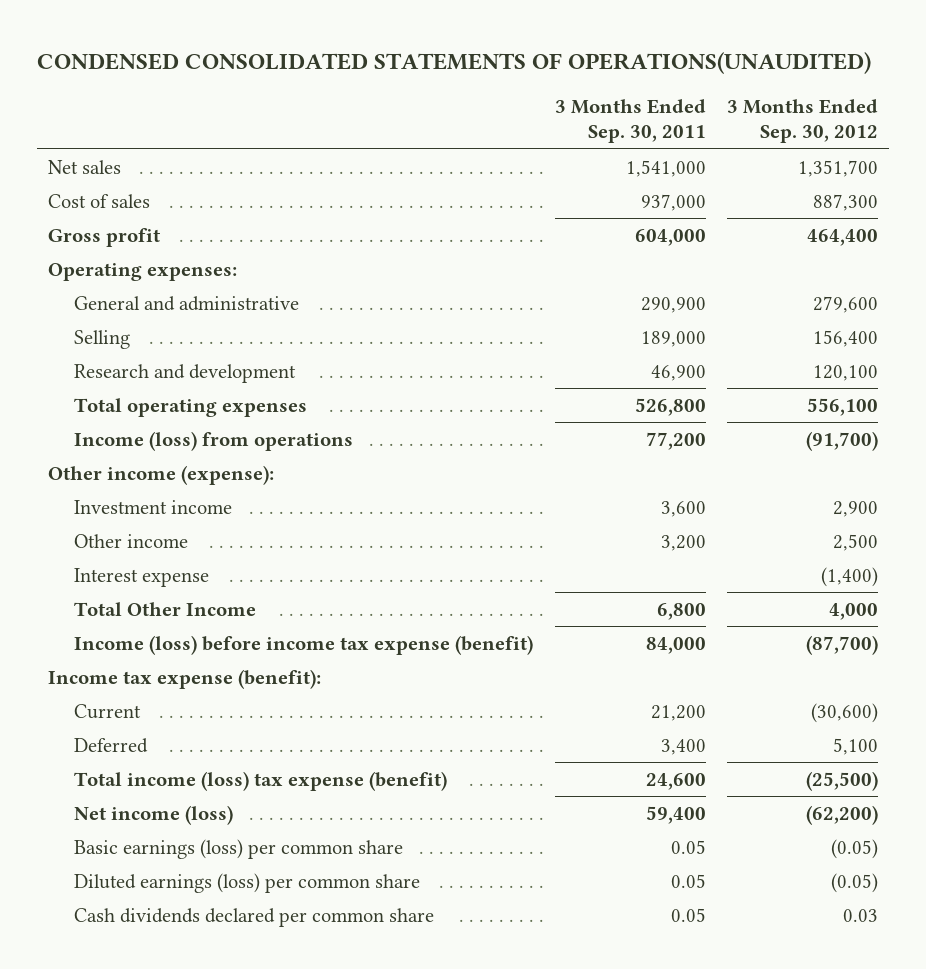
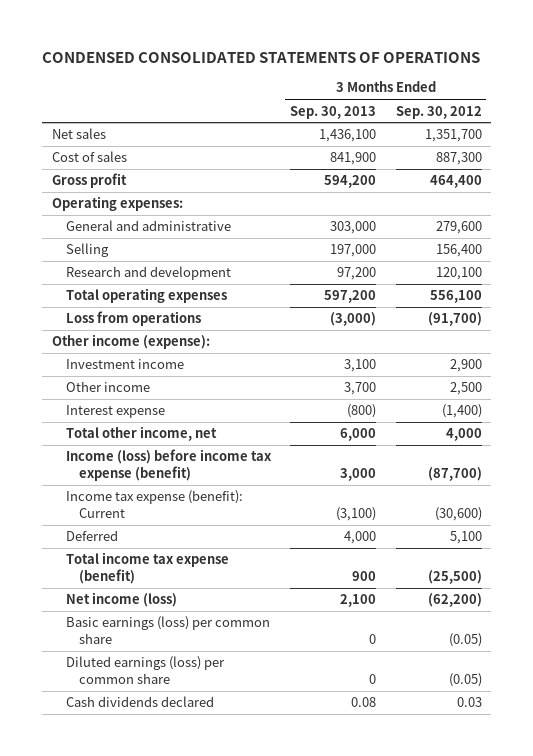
[37,52,872,75] CONDENSED CONSOLIDATED STATEMENTS OF OPERATIONS(UNAUDITED) -> [42,51,481,63] CONDENSED CONSOLIDATED STATEMENTS OF OPERATIONS
[554,99,706,144] 3 Months Ended Sep. 30, 2011 -> none
none -> [290,105,377,119] Sep. 30, 2013
[73,430,353,451] Income (loss) from operations -> [65,311,201,327] Loss from operations
[73,601,256,616] Total Other Income -> [65,426,217,442] Total other income, net
[48,668,322,689] Income tax expense (benefit): -> none
[73,703,141,719] Current -> [65,490,243,518] Income tax expense (benefit): Current
[73,770,447,791] Total income (loss) tax expense (benefit) -> [65,552,229,584] Total income tax expense (benefit)
[73,907,434,927] Cash dividends declared per common share -> [65,696,214,708] Cash dividends declared

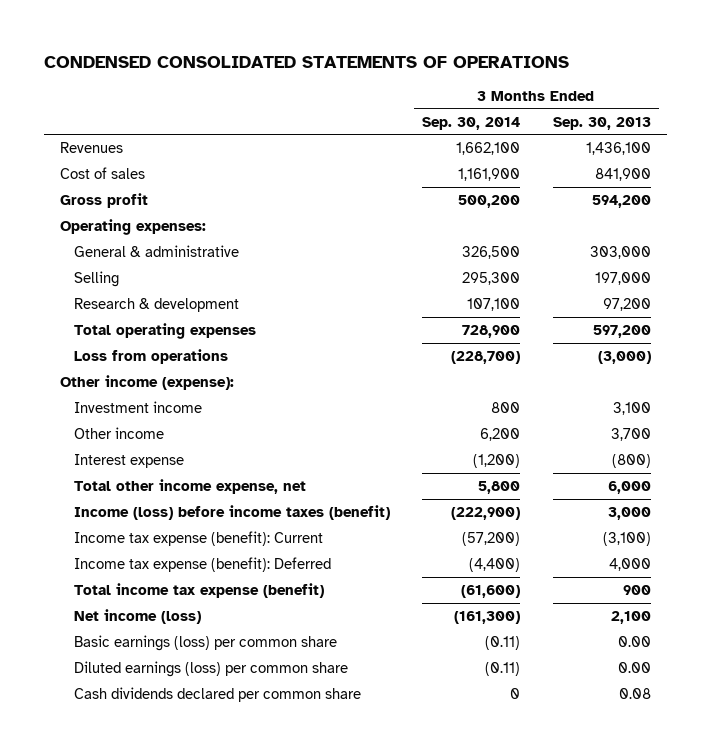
[395,105,482,119] Sep. 30, 2012 -> none
none -> [422,116,521,130] Sep. 30, 2014
[51,128,106,140] Net sales -> [60,141,124,153] Revenues
[65,220,231,232] General and administrative -> [73,244,239,257] General & administrative
[65,266,231,281] Research and development -> [73,297,239,312] Research & development
[65,426,217,442] Total other income, net -> [73,478,306,494] Total other income expense, net
[65,449,272,481] Income (loss) before income tax expense (benefit) -> [73,504,390,520] Income (loss) before income taxes (benefit)
[65,530,118,542] Deferred -> [73,556,331,572] Income tax expense (benefit): Deferred
[369,633,377,644] 0 -> [617,635,651,647] 0.00
[369,673,377,684] 0 -> [617,661,651,673] 0.00
[65,696,214,708] Cash dividends declared -> [73,686,361,702] Cash dividends declared per common share

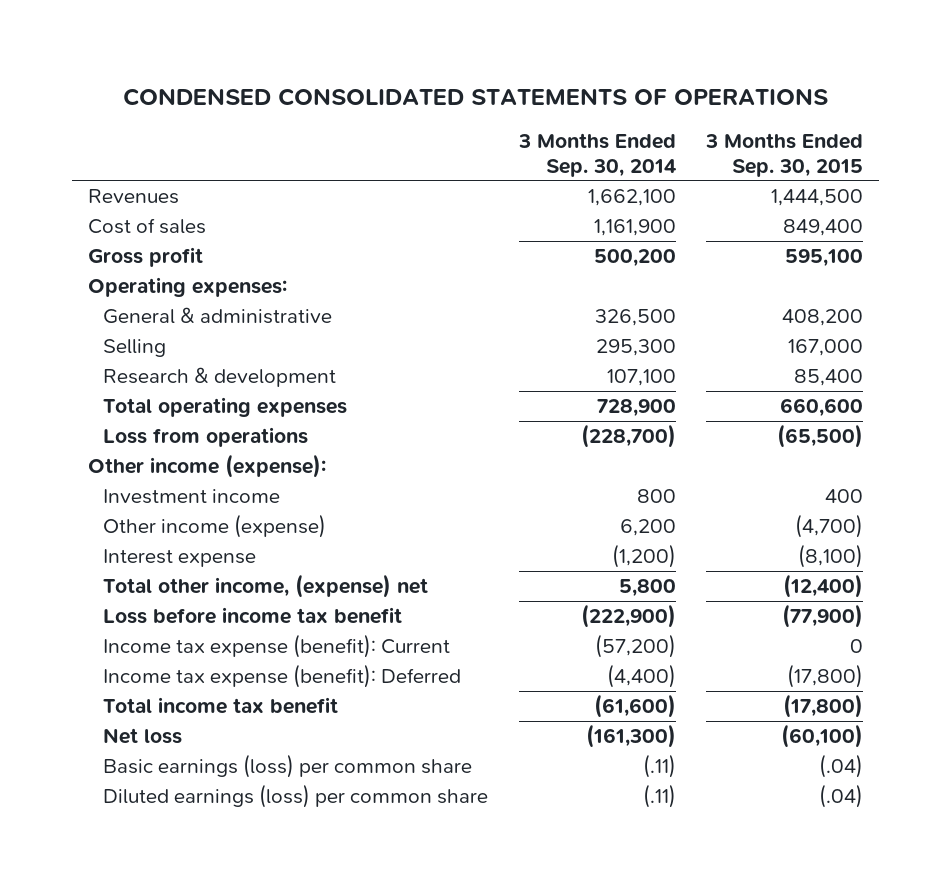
[552,116,651,130] Sep. 30, 2013 -> none
none -> [705,132,864,177] 3 Months Ended Sep. 30, 2015
[73,426,164,439] Other income -> [102,514,326,539] Other income (expense)
[73,478,306,494] Total other income expense, net -> [102,574,428,599] Total other income, (expense) net
[73,504,390,520] Income (loss) before income taxes (benefit) -> [102,607,402,625] Loss before income tax benefit
[73,686,361,702] Cash dividends declared per common share -> none
[73,582,324,598] Total income tax expense (benefit) -> [102,697,338,715] Total income tax benefit
[73,608,201,624] Net income (loss) -> [102,728,182,745] Net loss
[485,635,521,650] (0.11) -> [642,754,676,779] (.11)
[485,661,521,676] (0.11) -> [642,784,676,809] (.11)

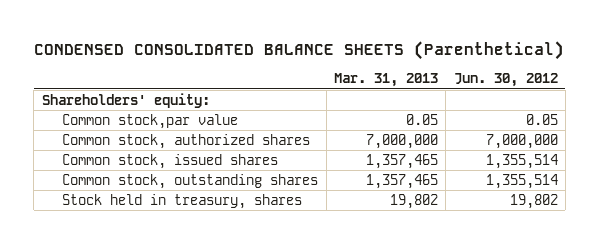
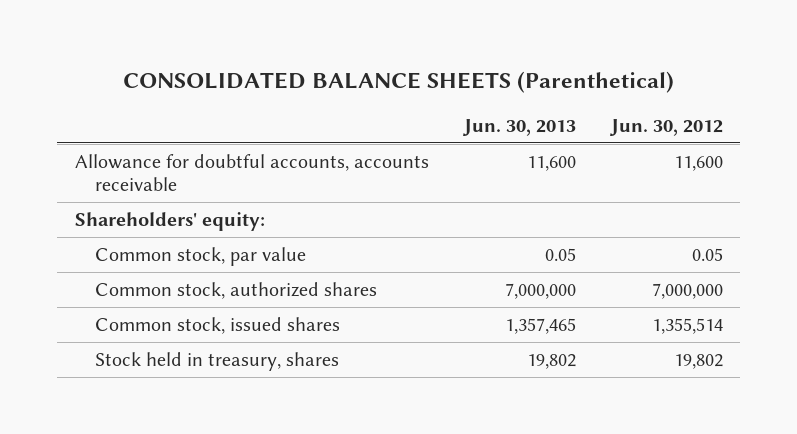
[33,40,564,60] CONDENSED CONSOLIDATED BALANCE SHEETS (Parenthetical) -> [122,70,674,93] CONSOLIDATED BALANCE SHEETS (Parenthetical)
[333,73,438,88] Mar. 31, 2013 -> none
none -> [461,118,576,136] Jun. 30, 2013
none -> [74,153,429,192] Allowance for doubtful accounts, accounts receivable
[62,113,239,129] Common stock,par value -> [95,246,307,266] Common stock, par value
[62,173,319,189] Common stock, outstanding shares -> none

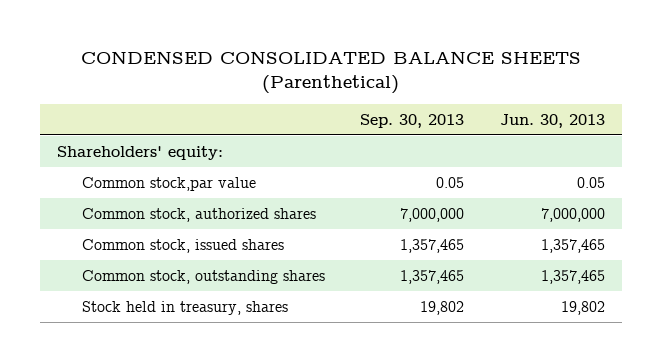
[122,70,674,93] CONSOLIDATED BALANCE SHEETS (Parenthetical) -> [80,50,581,95] CONDENSED CONSOLIDATED BALANCE SHEETS (Parenthetical)
[608,118,723,136] Jun. 30, 2012 -> none
none -> [360,113,465,128] Sep. 30, 2013
[74,153,429,192] Allowance for doubtful accounts, accounts receivable -> none
[95,246,307,266] Common stock, par value -> [82,176,257,191] Common stock,par value
none -> [82,269,326,284] Common stock, outstanding shares

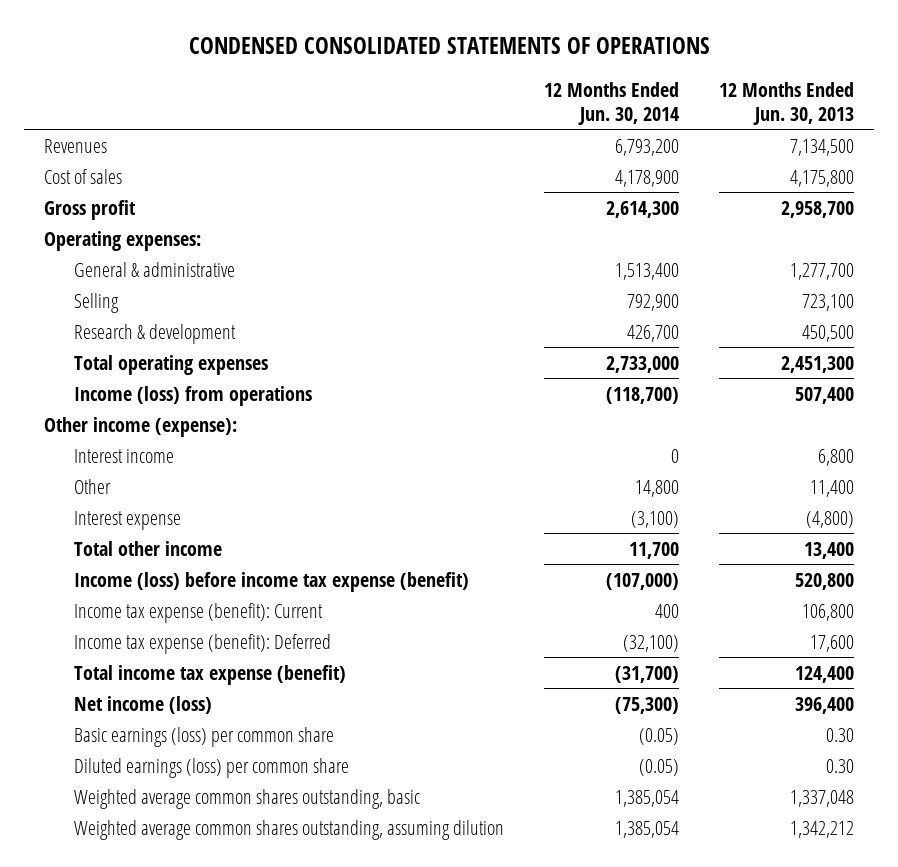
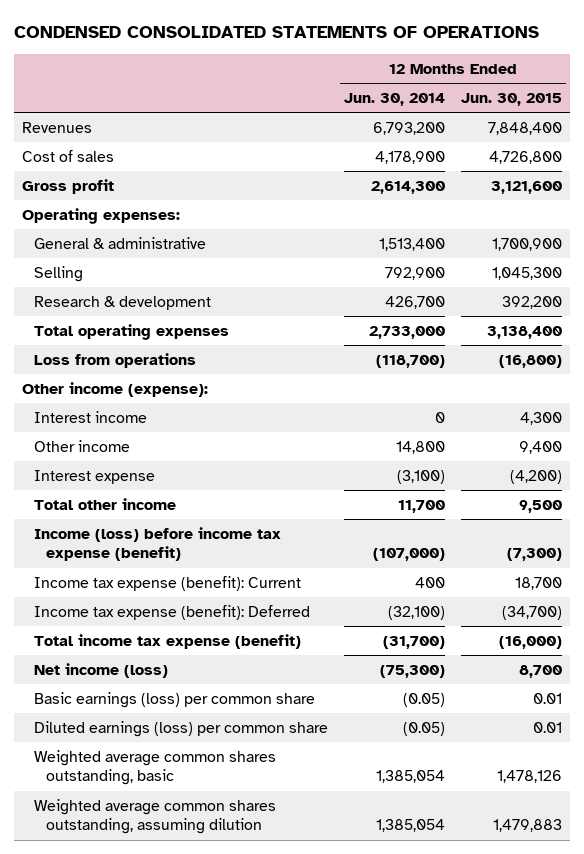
[719,81,855,125] 12 Months Ended Jun. 30, 2013 -> none
none -> [460,92,562,106] Jun. 30, 2015
[73,385,312,406] Income (loss) from operations -> [34,352,197,368] Loss from operations
[73,478,111,494] Other -> [34,439,131,452] Other income

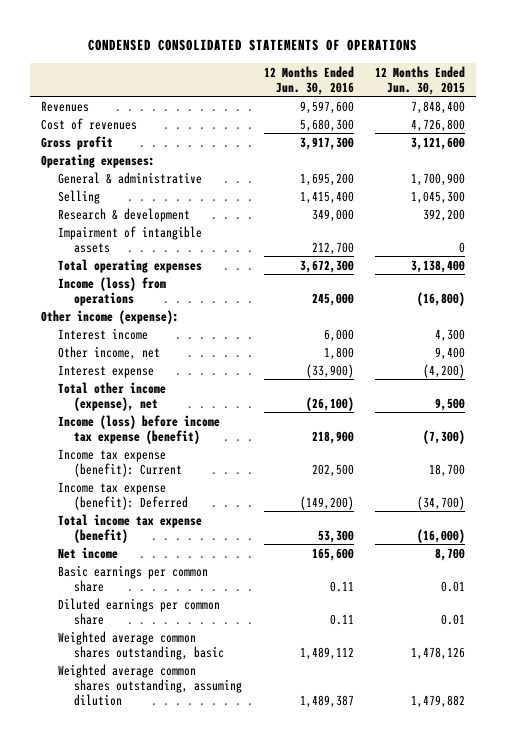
[344,92,446,106] Jun. 30, 2014 -> none
none -> [263,65,354,95] 12 Months Ended Jun. 30, 2016
[21,149,114,162] Cost of sales -> [41,117,138,130] Cost of revenues
none -> [57,225,202,253] Impairment of intangible assets
[34,352,197,368] Loss from operations -> [57,276,166,306] Income (loss) from operations
[34,439,131,452] Other income -> [57,345,160,360] Other income, net
[34,497,177,510] Total other income -> [57,381,166,411] Total other income (expense), net
[34,662,169,678] Net income (loss) -> [57,546,118,559] Net income
[34,691,316,708] Basic earnings (loss) per common share -> [57,564,208,592] Basic earnings per common share
[34,720,329,737] Diluted earnings (loss) per common share -> [57,597,220,625] Diluted earnings per common share
[492,819,562,833] 1,479,883 -> [411,694,466,708] 1,479,882

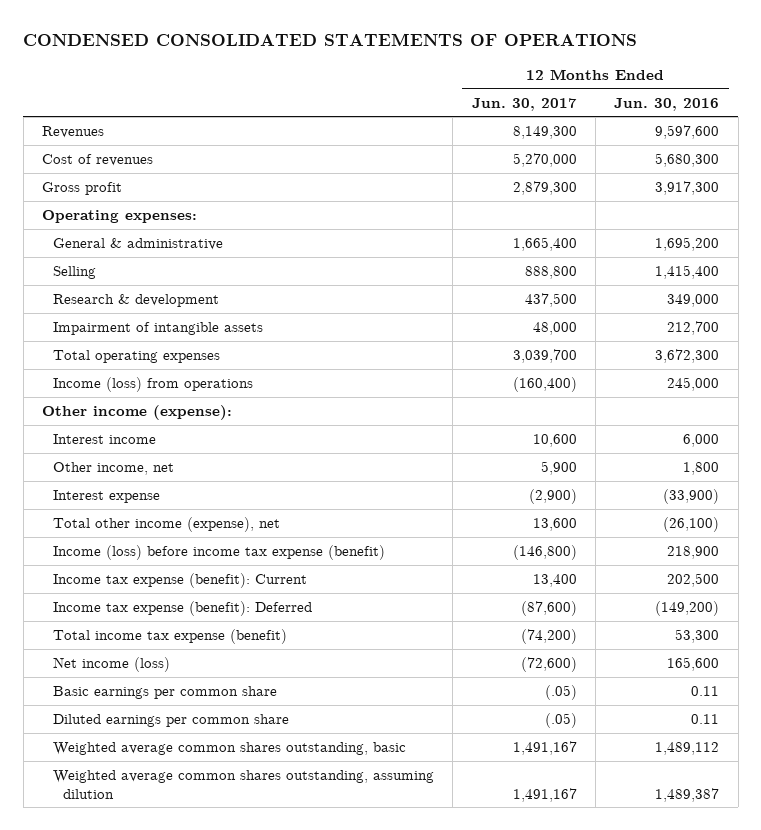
[375,65,466,95] 12 Months Ended Jun. 30, 2015 -> none
none -> [471,97,577,111] Jun. 30, 2017
[57,546,118,559] Net income -> [52,657,170,673] Net income (loss)

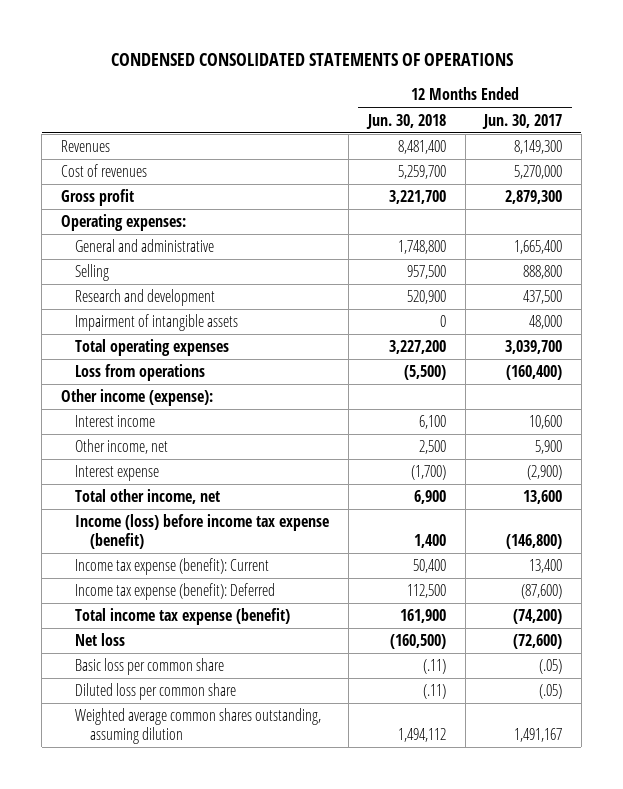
[614,97,720,111] Jun. 30, 2016 -> none
none -> [365,113,446,129] Jun. 30, 2018
[52,238,223,251] General & administrative -> [75,239,215,253] General and administrative
[52,294,219,308] Research & development -> [75,289,216,307] Research and development
[52,377,253,393] Income (loss) from operations -> [75,364,206,382] Loss from operations
[52,517,280,533] Total other income (expense), net -> [75,489,221,505] Total other income, net
[52,742,406,756] Weighted average common shares outstanding, basic -> none
[52,657,170,673] Net income (loss) -> [75,633,126,647] Net loss
[52,686,277,700] Basic earnings per common share -> [75,658,225,676] Basic loss per common share
[52,714,289,728] Diluted earnings per common share -> [75,683,237,701] Diluted loss per common share

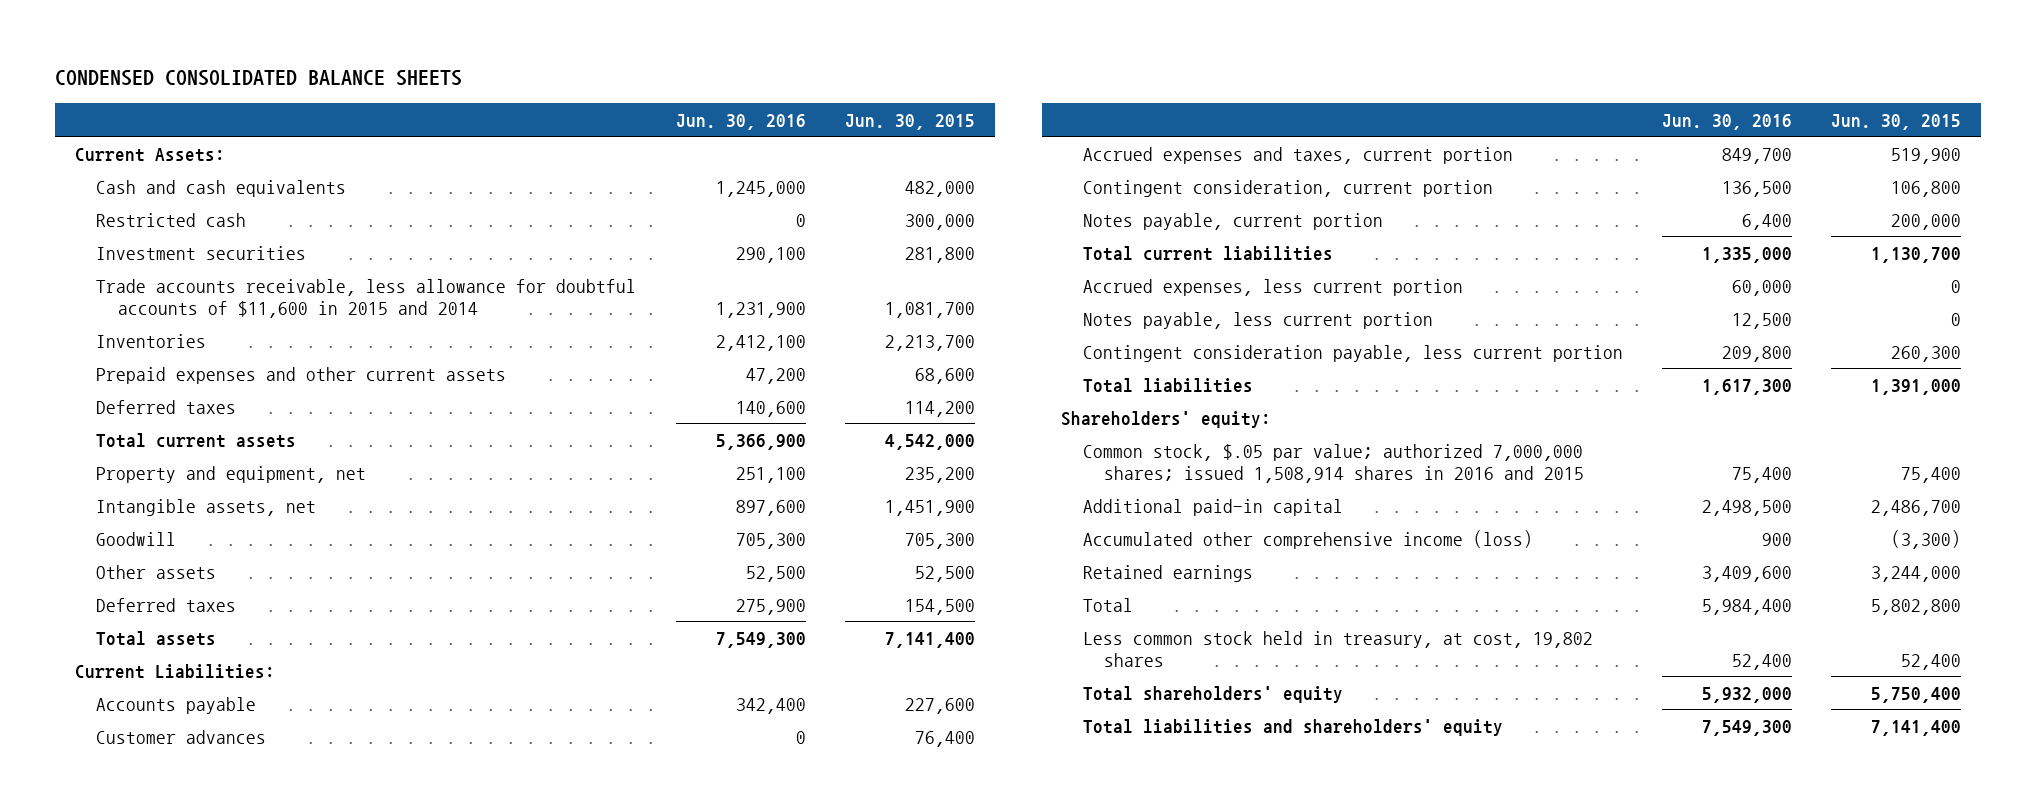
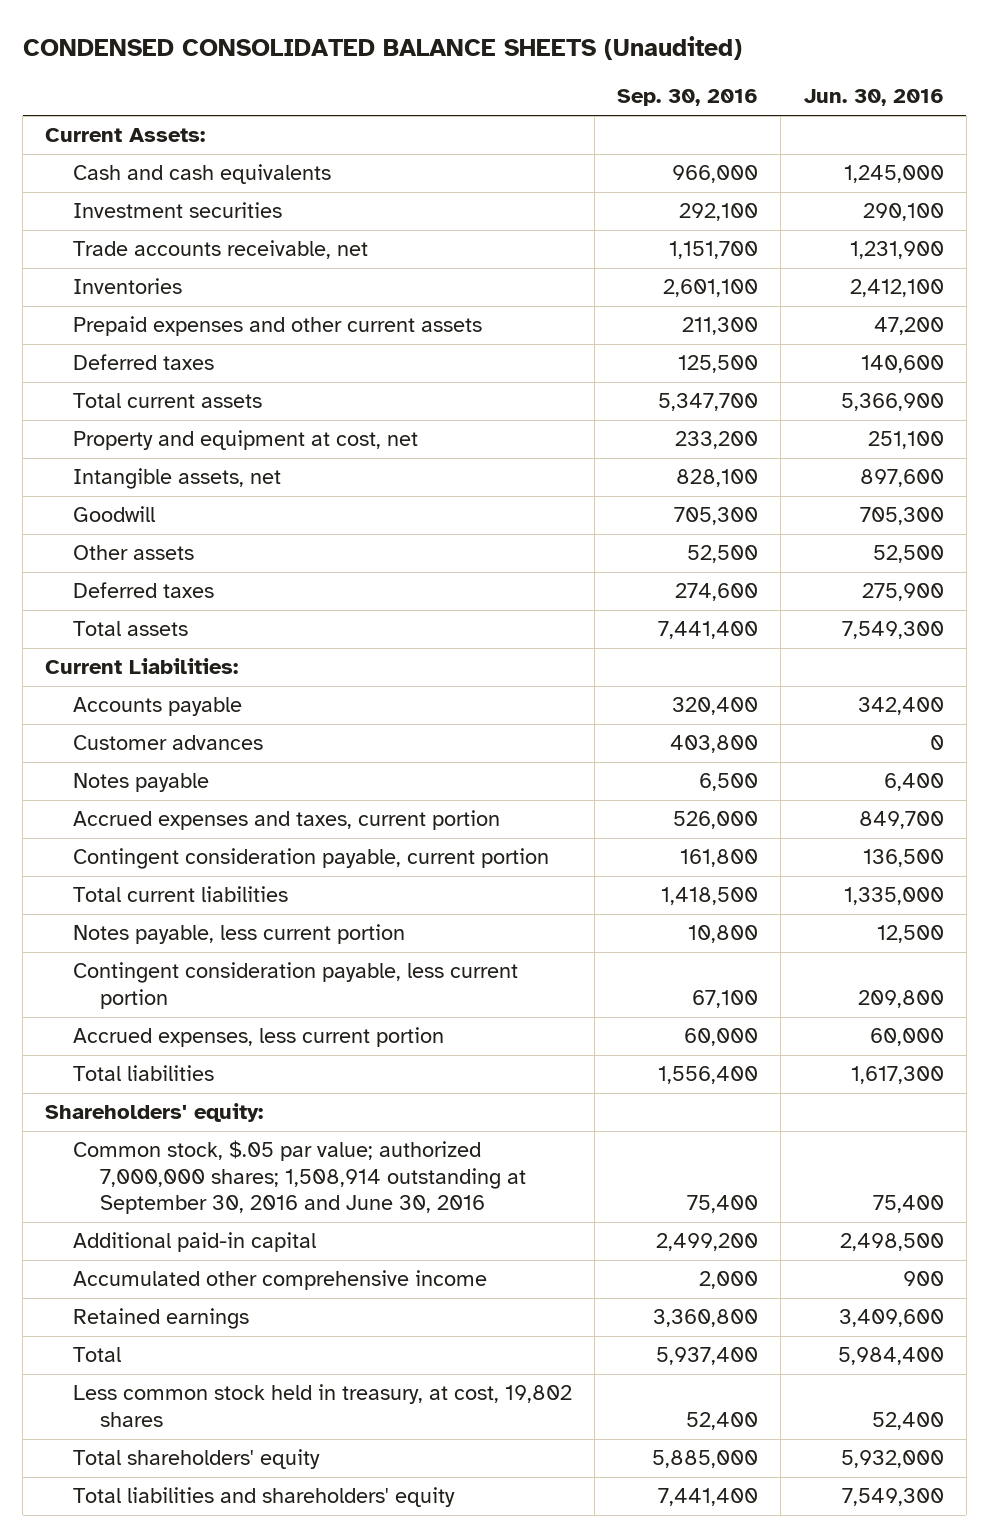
[55,70,463,87] CONDENSED CONSOLIDATED BALANCE SHEETS -> [22,35,742,60] CONDENSED CONSOLIDATED BALANCE SHEETS (Unaudited)
[844,113,975,130] Jun. 30, 2015 -> none
none -> [617,89,759,107] Sep. 30, 2016
[96,212,247,227] Restricted cash -> none
[96,278,637,318] Trade accounts receivable, less allowance for doubtful accounts of $11,600 in 2015 and 2014 -> [72,240,368,260] Trade accounts receivable, net
[96,465,367,483] Property and equipment, net -> [72,430,418,451] Property and equipment at cost, net
none -> [72,773,209,793] Notes payable
[1082,212,1383,230] Notes payable, current portion -> none
[1082,179,1493,197] Contingent consideration, current portion -> [72,848,549,870] Contingent consideration payable, current portion
[1082,278,1463,296] Accrued expenses, less current portion -> [72,1027,444,1048] Accrued expenses, less current portion
[1082,443,1585,483] Common stock, $.05 par value; authorized 7,000,000 shares; issued 1,508,914 shares in 2016 and 2015 -> [72,1140,527,1214] Common stock, $.05 par value; authorized 7,000,000 shares; 1,508,914 outstanding at September 30, 2016 and June 30, 2016
[1082,529,1533,549] Accumulated other comprehensive income (loss) -> [72,1270,487,1291] Accumulated other comprehensive income

